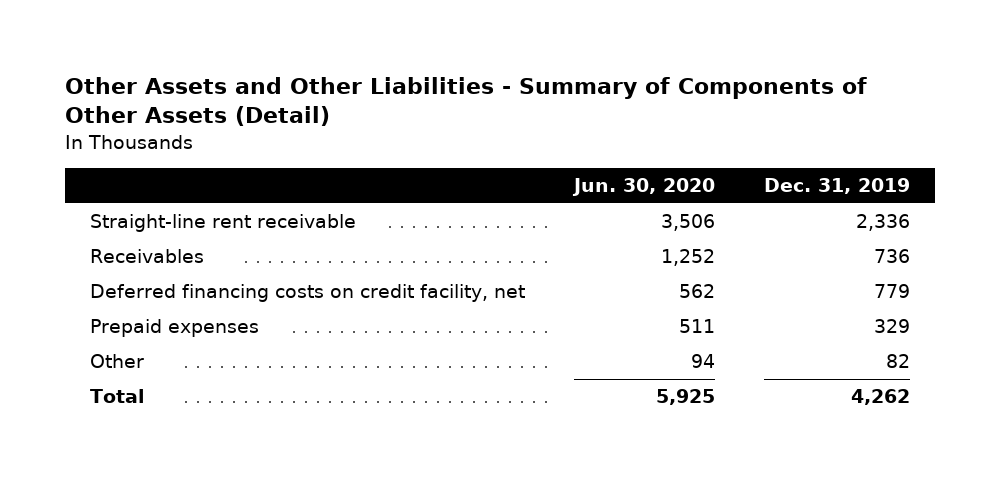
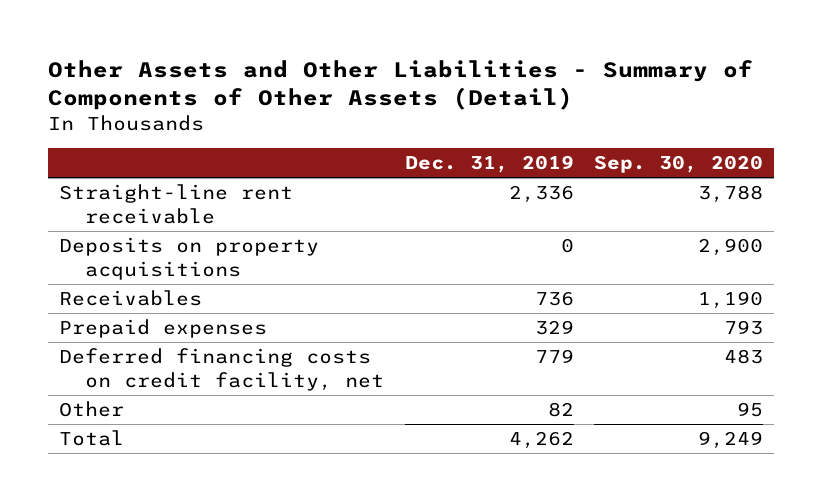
[571,178,715,197] Jun. 30, 2020 -> none
none -> [594,155,764,174] Sep. 30, 2020
none -> [58,236,319,280] Deposits on property acquisitions
[89,284,525,303] Deferred financing costs on credit facility, net -> [58,347,385,391] Deferred financing costs on credit facility, net

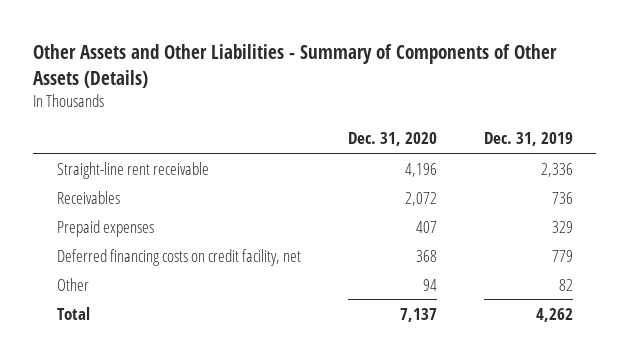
[48,59,754,111] Other Assets and Other Liabilities - Summary of Components of Other Assets (Detail) -> [33,43,558,88] Other Assets and Other Liabilities - Summary of Components of Other Assets (Details)
[594,155,764,174] Sep. 30, 2020 -> none
none -> [347,132,437,147] Dec. 31, 2020
[58,236,319,280] Deposits on property acquisitions -> none

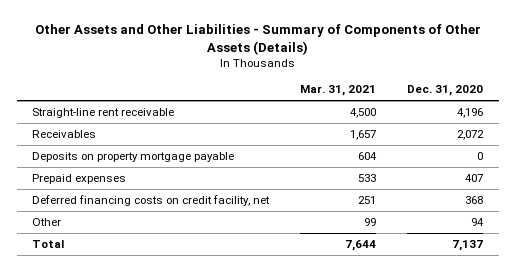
[483,132,573,147] Dec. 31, 2019 -> none
none -> [300,85,377,97] Mar. 31, 2021
none -> [32,151,235,162] Deposits on property mortgage payable

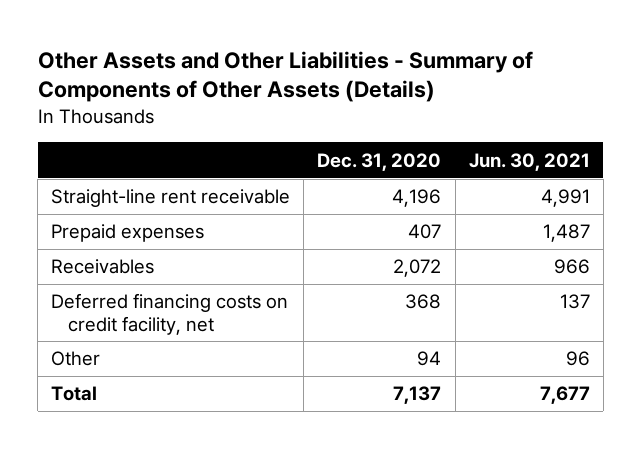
[300,85,377,97] Mar. 31, 2021 -> none
none -> [468,152,590,171] Jun. 30, 2021
[32,151,235,162] Deposits on property mortgage payable -> none
[32,129,97,138] Receivables -> [51,259,155,275] Receivables

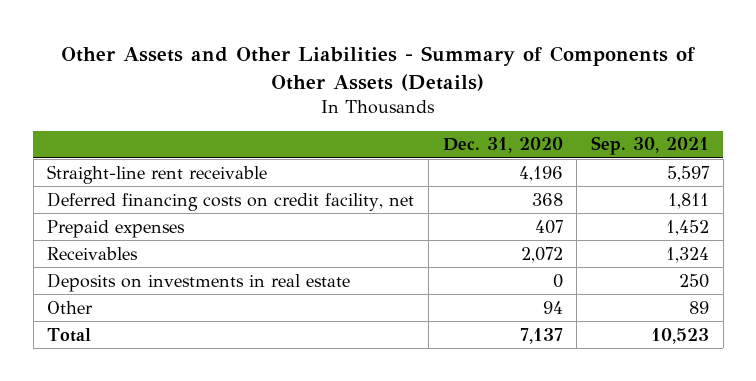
[468,152,590,171] Jun. 30, 2021 -> none
none -> [590,136,709,156] Sep. 30, 2021
[51,293,289,335] Deferred financing costs on credit facility, net -> [47,191,415,211] Deferred financing costs on credit facility, net
none -> [47,272,351,292] Deposits on investments in real estate

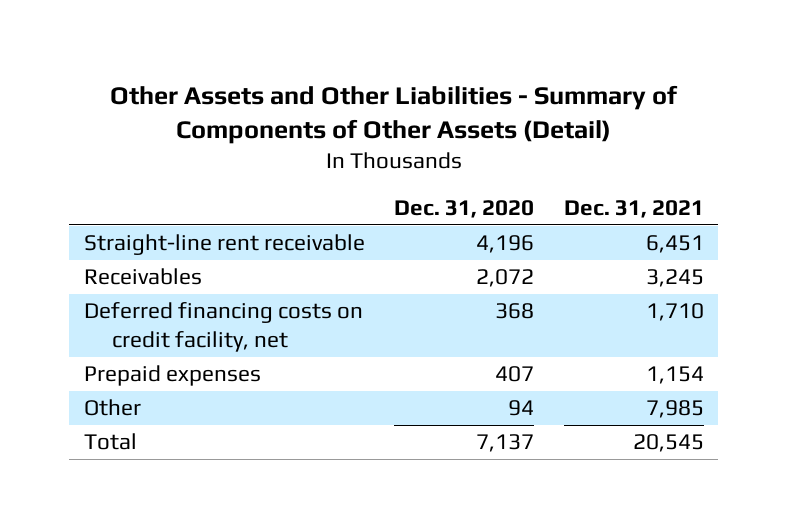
[61,45,696,91] Other Assets and Other Liabilities - Summary of Components of Other Assets (Details) -> [109,84,678,145] Other Assets and Other Liabilities - Summary of Components of Other Assets (Detail)
[590,136,709,156] Sep. 30, 2021 -> none
none -> [563,199,704,218] Dec. 31, 2021
[47,246,139,260] Receivables -> [83,268,202,286] Receivables
[47,272,351,292] Deposits on investments in real estate -> none

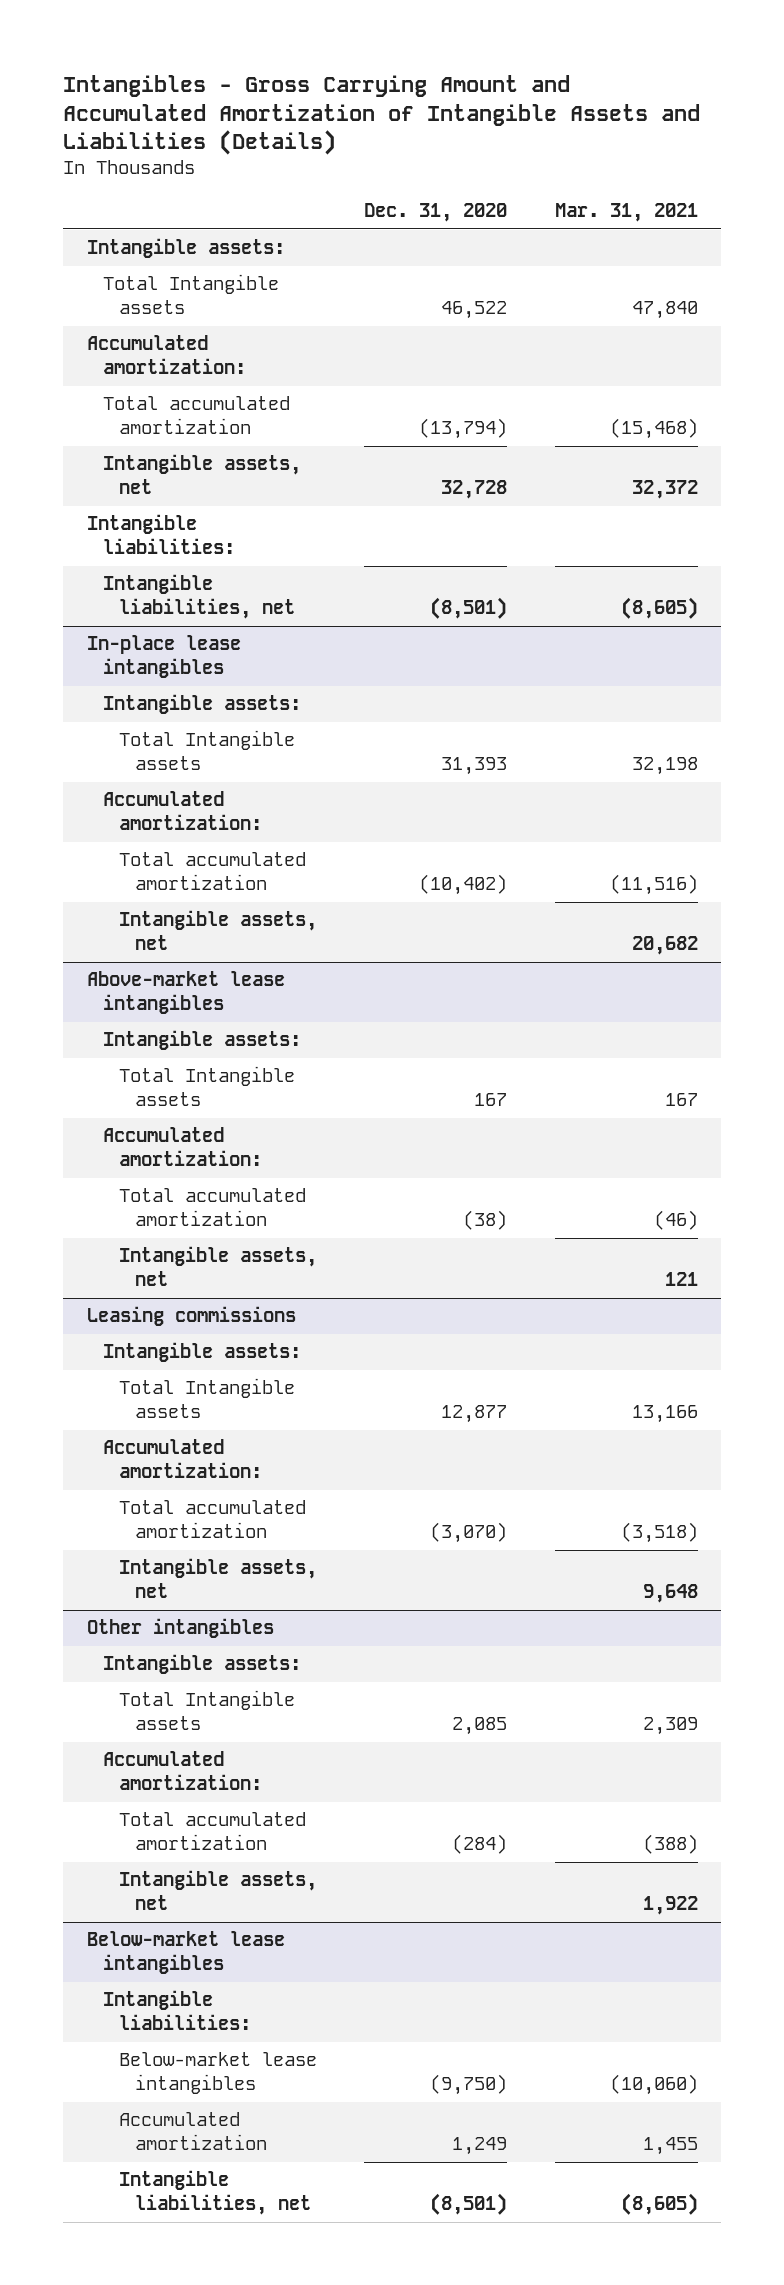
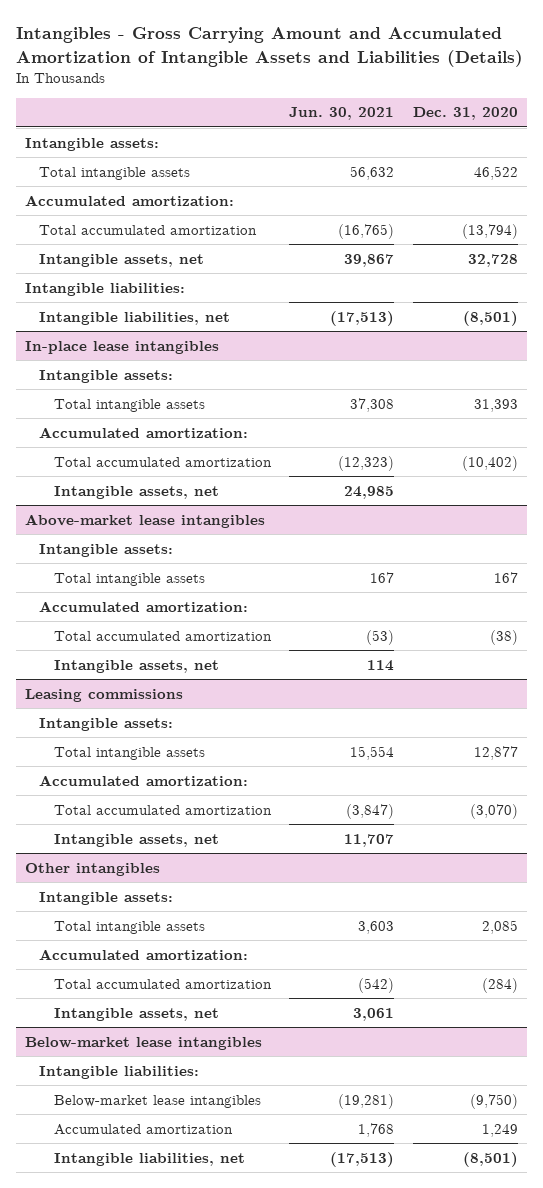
[554,203,698,223] Mar. 31, 2021 -> none
none -> [289,107,395,121] Jun. 30, 2021
[102,274,279,315] Total Intangible assets -> [39,166,191,180] Total intangible assets
[119,730,296,771] Total Intangible assets -> [53,398,205,412] Total intangible assets
[119,1066,296,1107] Total Intangible assets -> [53,572,205,586] Total intangible assets
[119,1378,296,1419] Total Intangible assets -> [53,746,205,760] Total intangible assets
[119,1690,296,1731] Total Intangible assets -> [53,920,205,934] Total intangible assets

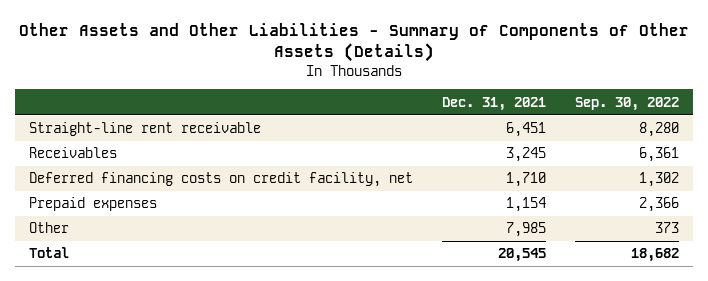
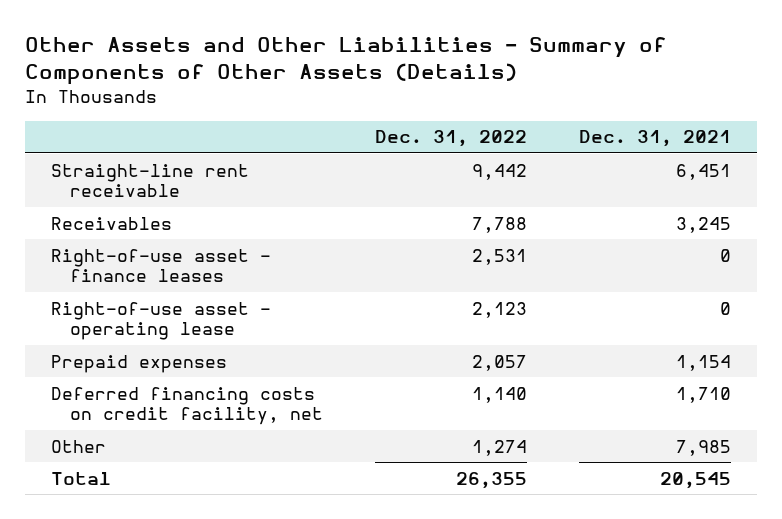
[574,96,679,111] Sep. 30, 2022 -> none
none -> [375,130,528,148] Dec. 31, 2022
none -> [50,248,271,283] Right-of-use asset - finance leases
none -> [50,301,271,341] Right-of-use asset - operating lease
[29,172,414,188] Deferred financing costs on credit facility, net -> [50,386,324,426] Deferred financing costs on credit facility, net

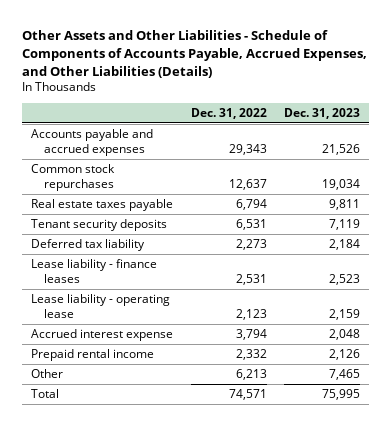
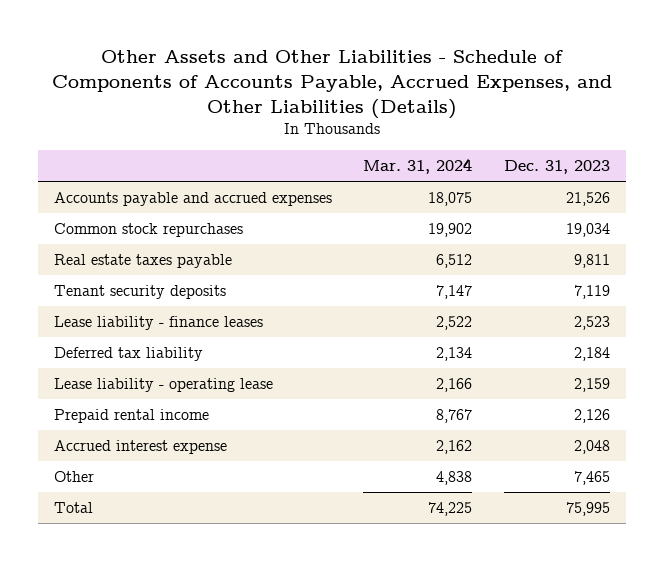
[190,108,267,120] Dec. 31, 2022 -> none
none -> [363,158,473,175] Mar. 31, 2024
[31,239,146,252] Deferred tax liability -> [53,347,203,362] Deferred tax liability
[31,329,174,342] Accrued interest expense -> [53,440,227,455] Accrued interest expense

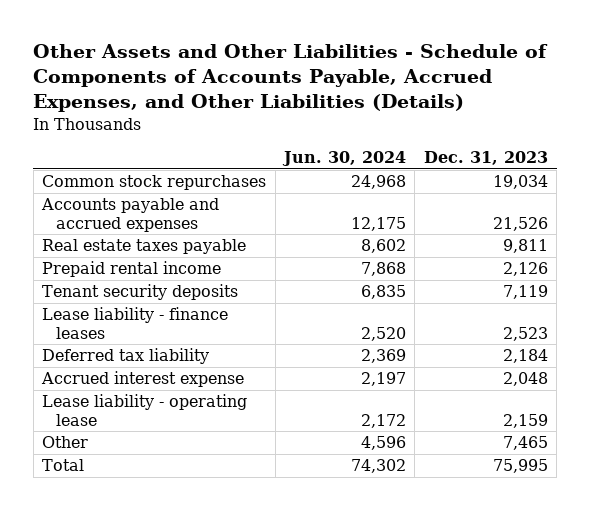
[363,158,473,175] Mar. 31, 2024 -> none
none -> [281,151,406,167] Jun. 30, 2024
[53,192,332,207] Accounts payable and accrued expenses -> [41,198,220,232] Accounts payable and accrued expenses
[53,409,209,424] Prepaid rental income -> [42,261,222,278] Prepaid rental income
[53,378,273,393] Lease liability - operating lease -> [42,394,248,426] Lease liability - operating lease

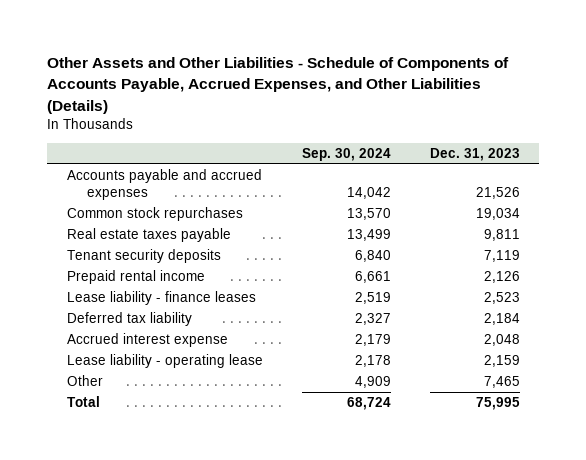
[281,151,406,167] Jun. 30, 2024 -> none
none -> [301,147,391,161] Sep. 30, 2024
[42,175,267,191] Common stock repurchases -> [66,207,243,222] Common stock repurchases
[42,261,222,278] Prepaid rental income -> [66,270,205,285] Prepaid rental income

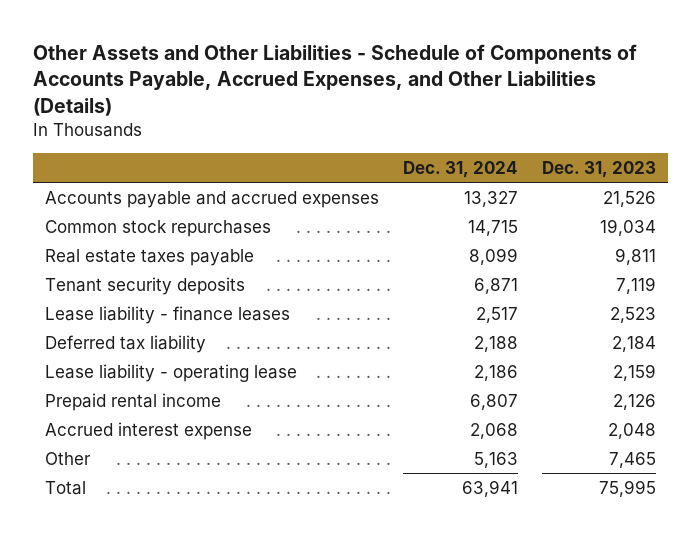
[301,147,391,161] Sep. 30, 2024 -> none
none -> [402,160,518,178] Dec. 31, 2024
[66,270,205,285] Prepaid rental income -> [44,392,221,411] Prepaid rental income
[66,333,228,348] Accrued interest expense -> [44,421,252,440] Accrued interest expense

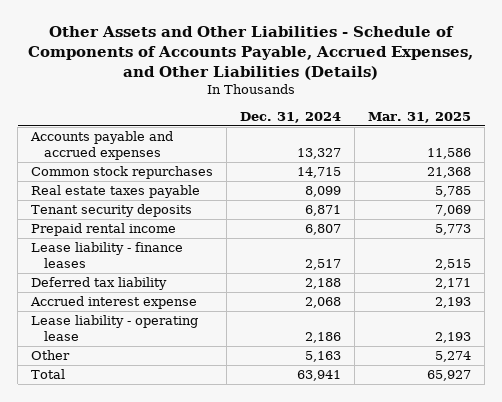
[541,160,656,178] Dec. 31, 2023 -> none
none -> [368,112,472,124] Mar. 31, 2025
[44,392,221,411] Prepaid rental income -> [31,223,177,237] Prepaid rental income
[44,363,297,382] Lease liability - operating lease -> [31,315,199,341] Lease liability - operating lease

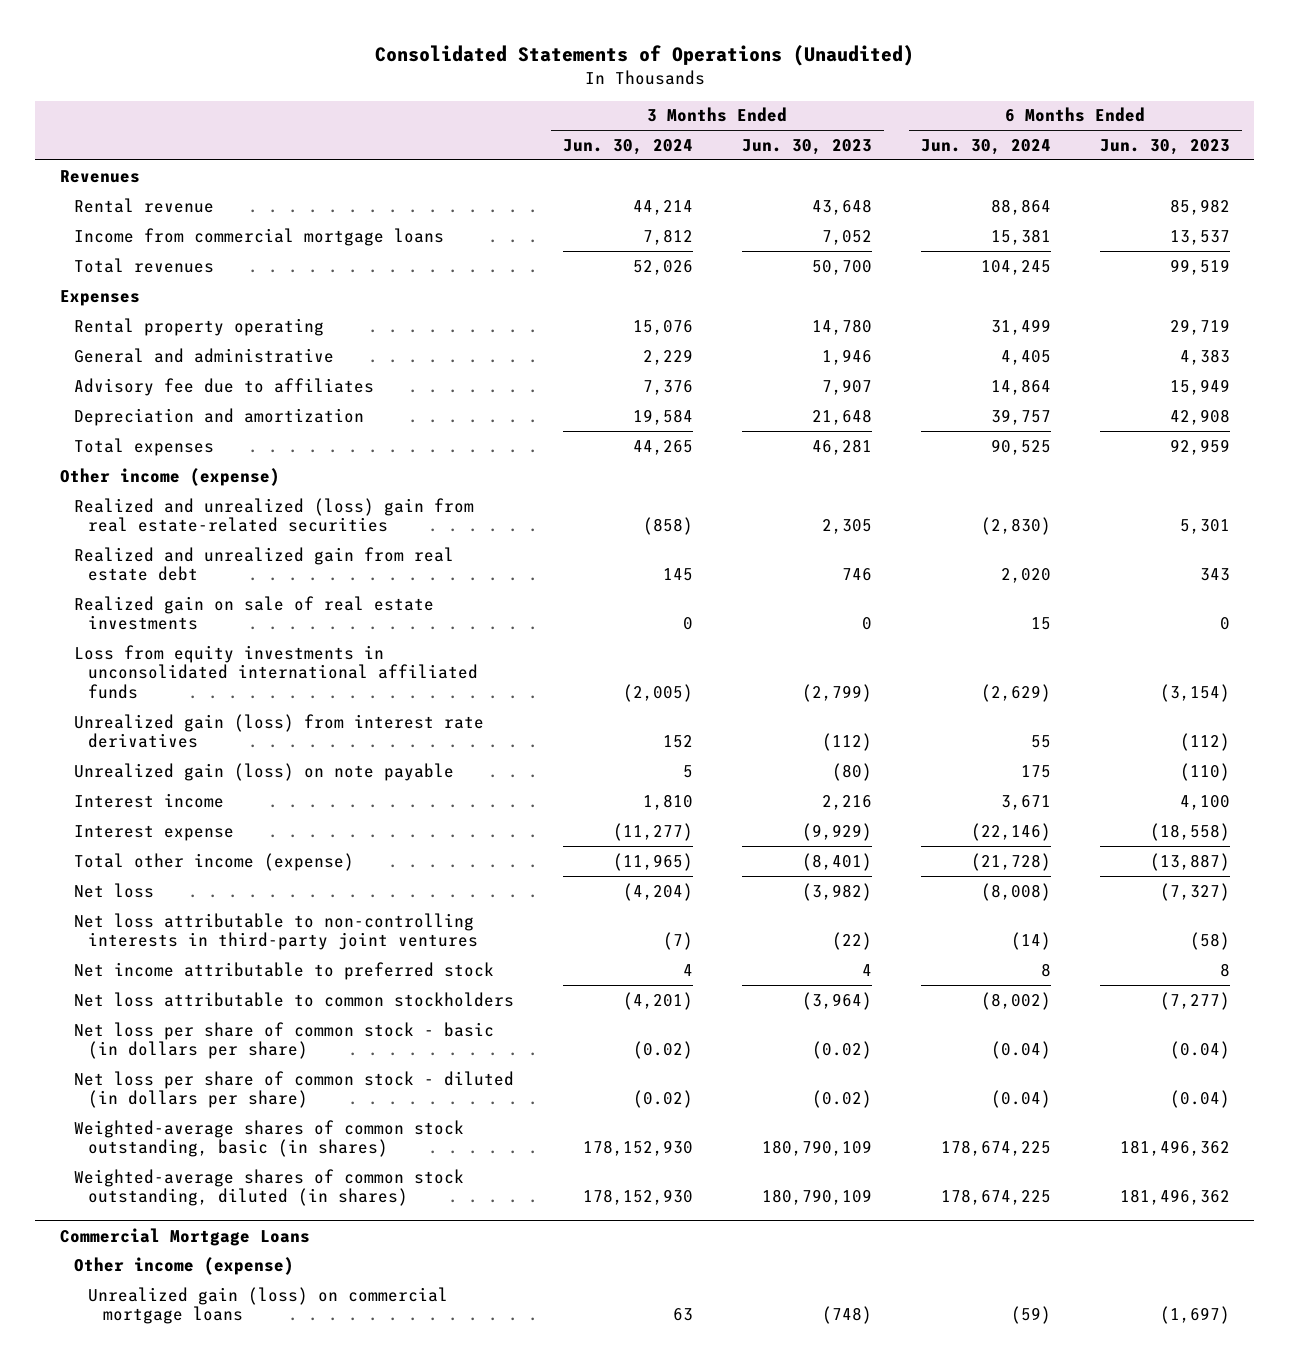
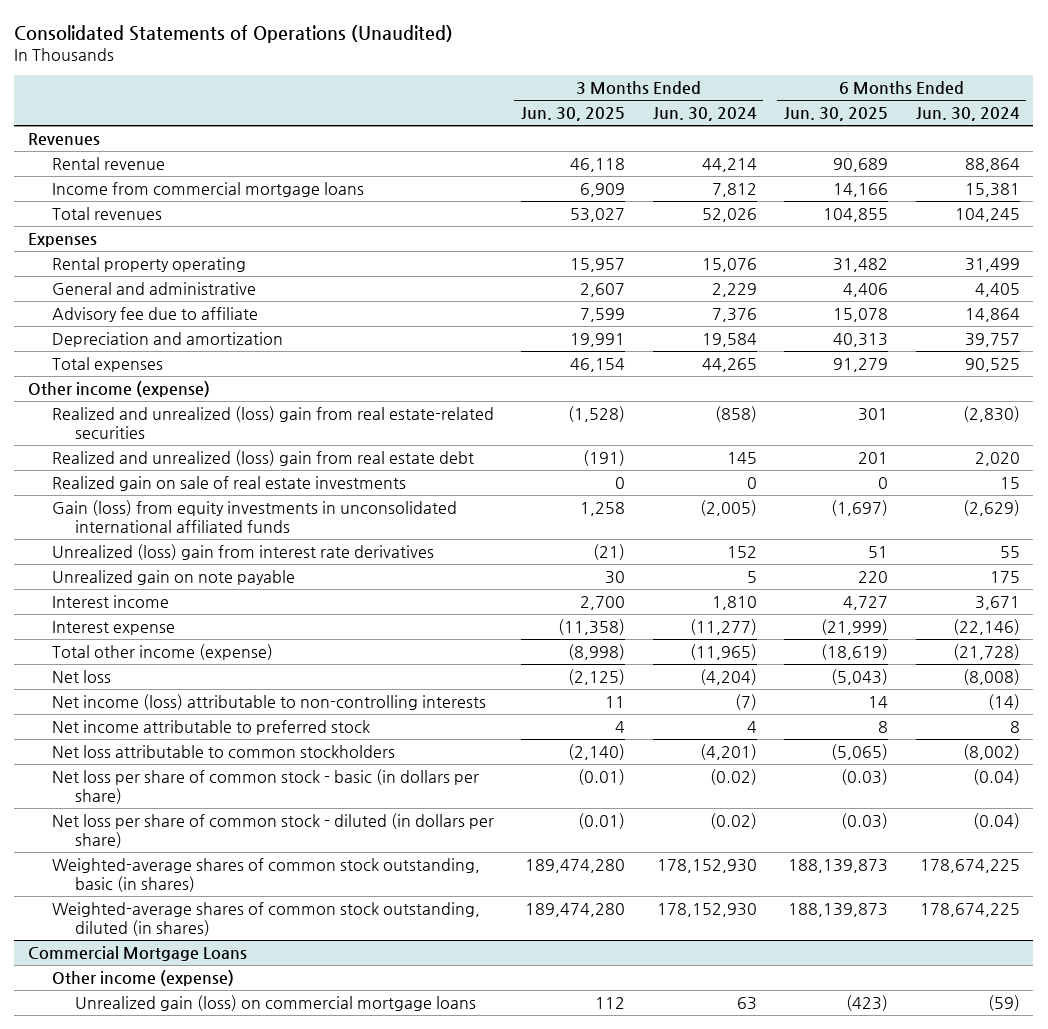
[741,139,872,156] Jun. 30, 2023 -> none
[1099,139,1230,156] Jun. 30, 2023 -> none
none -> [521,107,626,122] Jun. 30, 2025
none -> [784,107,889,122] Jun. 30, 2025
[73,377,374,396] Advisory fee due to affiliates -> [51,306,258,322] Advisory fee due to affiliate
[73,546,454,582] Realized and unrealized gain from real estate debt -> [51,449,474,466] Realized and unrealized (loss) gain from real estate debt
[73,644,479,699] Loss from equity investments in unconsolidated international affiliated funds -> [51,499,457,534] Gain (loss) from equity investments in unconsolidated international affiliated funds
[73,713,484,749] Unrealized gain (loss) from interest rate derivatives -> [51,543,434,560] Unrealized (loss) gain from interest rate derivatives
[73,762,454,781] Unrealized gain (loss) on note payable -> [51,569,295,585] Unrealized gain on note payable
[73,912,479,951] Net loss attributable to non-controlling interests in third-party joint ventures -> [51,693,486,710] Net income (loss) attributable to non-controlling interests

